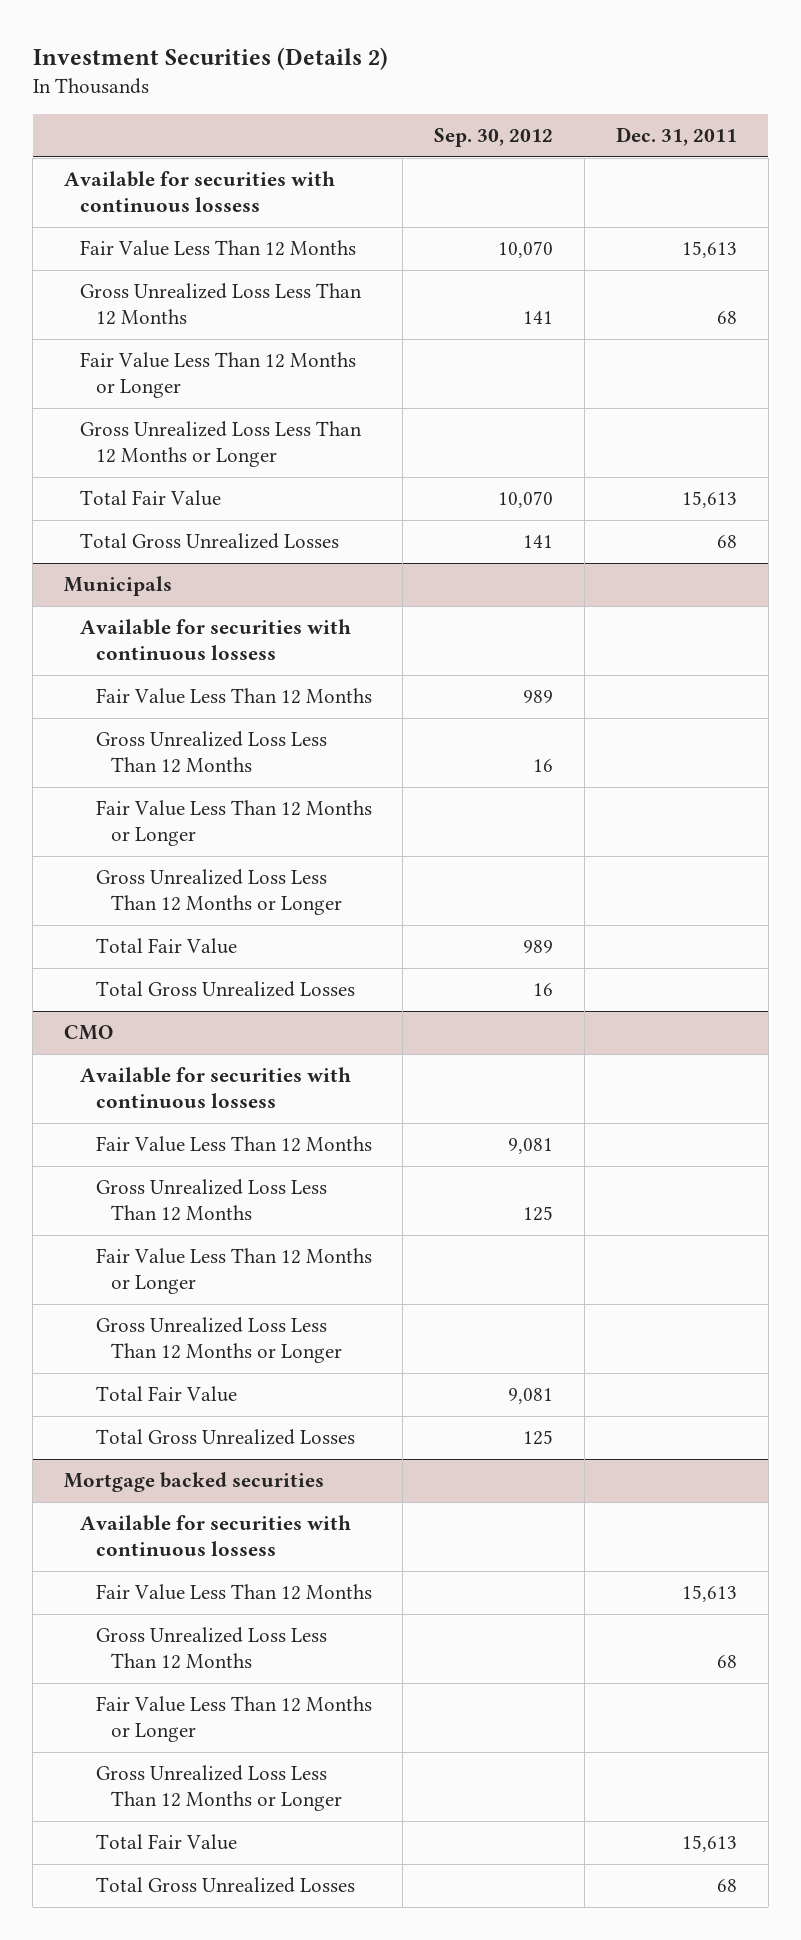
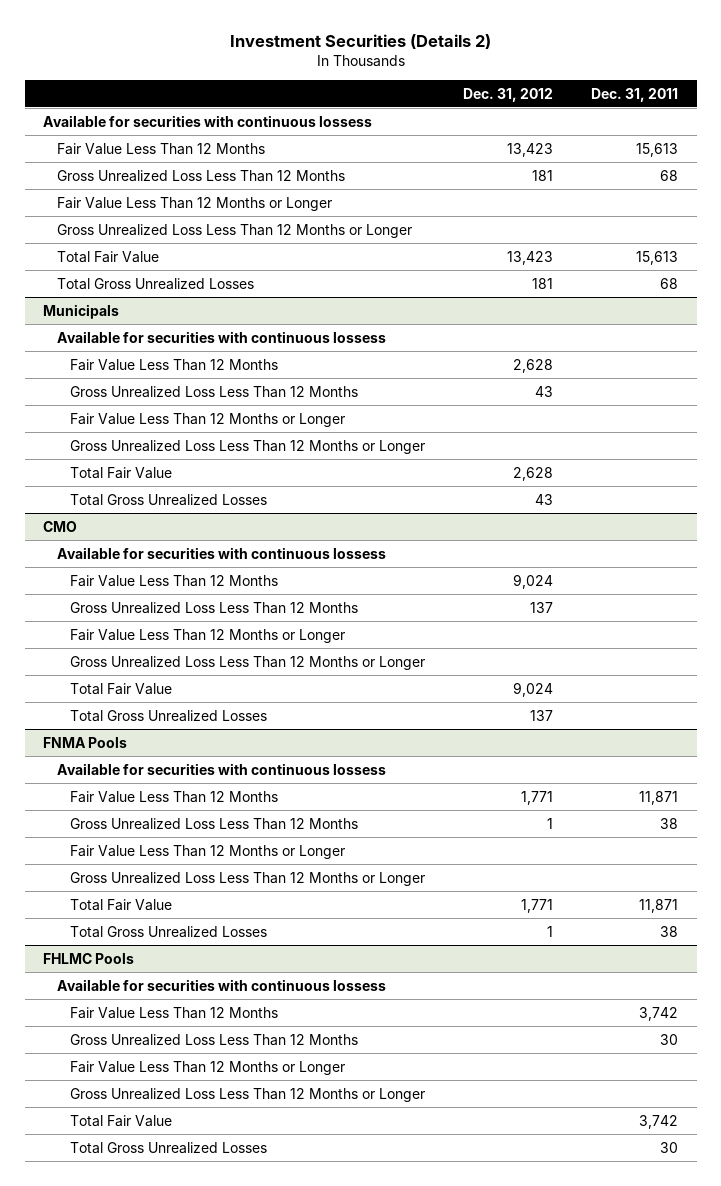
[434,128,554,148] Sep. 30, 2012 -> none
none -> [462,87,553,102] Dec. 31, 2012
[64,1472,325,1493] Mortgage backed securities -> none
[79,1515,351,1557] Available for securities with continuous lossess -> none
[95,1584,372,1601] Fair Value Less Than 12 Months -> none
[95,1627,327,1670] Gross Unrealized Loss Less Than 12 Months -> none
[95,1696,372,1743] Fair Value Less Than 12 Months or Longer -> none
[95,1765,343,1812] Gross Unrealized Loss Less Than 12 Months or Longer -> none
[95,1834,237,1851] Total Fair Value -> none
[95,1877,355,1894] Total Gross Unrealized Losses -> none
none -> [43,736,128,748] FNMA Pools
none -> [56,762,386,775] Available for securities with continuous lossess
none -> [70,790,279,803] Fair Value Less Than 12 Months
none -> [70,817,359,830] Gross Unrealized Loss Less Than 12 Months
none -> [70,844,346,859] Fair Value Less Than 12 Months or Longer
none -> [70,871,426,886] Gross Unrealized Loss Less Than 12 Months or Longer
none -> [70,898,173,911] Total Fair Value
none -> [70,925,268,938] Total Gross Unrealized Losses
none -> [43,952,135,964] FHLMC Pools
none -> [56,978,386,991] Available for securities with continuous lossess
none -> [70,1006,279,1019] Fair Value Less Than 12 Months
none -> [70,1033,359,1046] Gross Unrealized Loss Less Than 12 Months
none -> [70,1060,346,1075] Fair Value Less Than 12 Months or Longer
none -> [70,1087,426,1102] Gross Unrealized Loss Less Than 12 Months or Longer
none -> [70,1114,173,1127] Total Fair Value
none -> [70,1141,268,1154] Total Gross Unrealized Losses

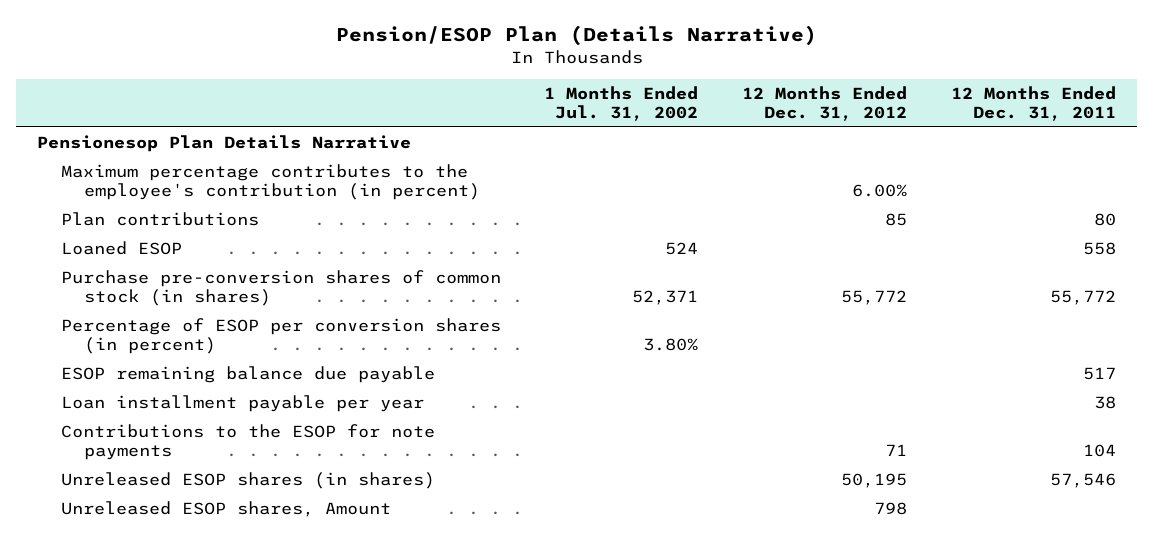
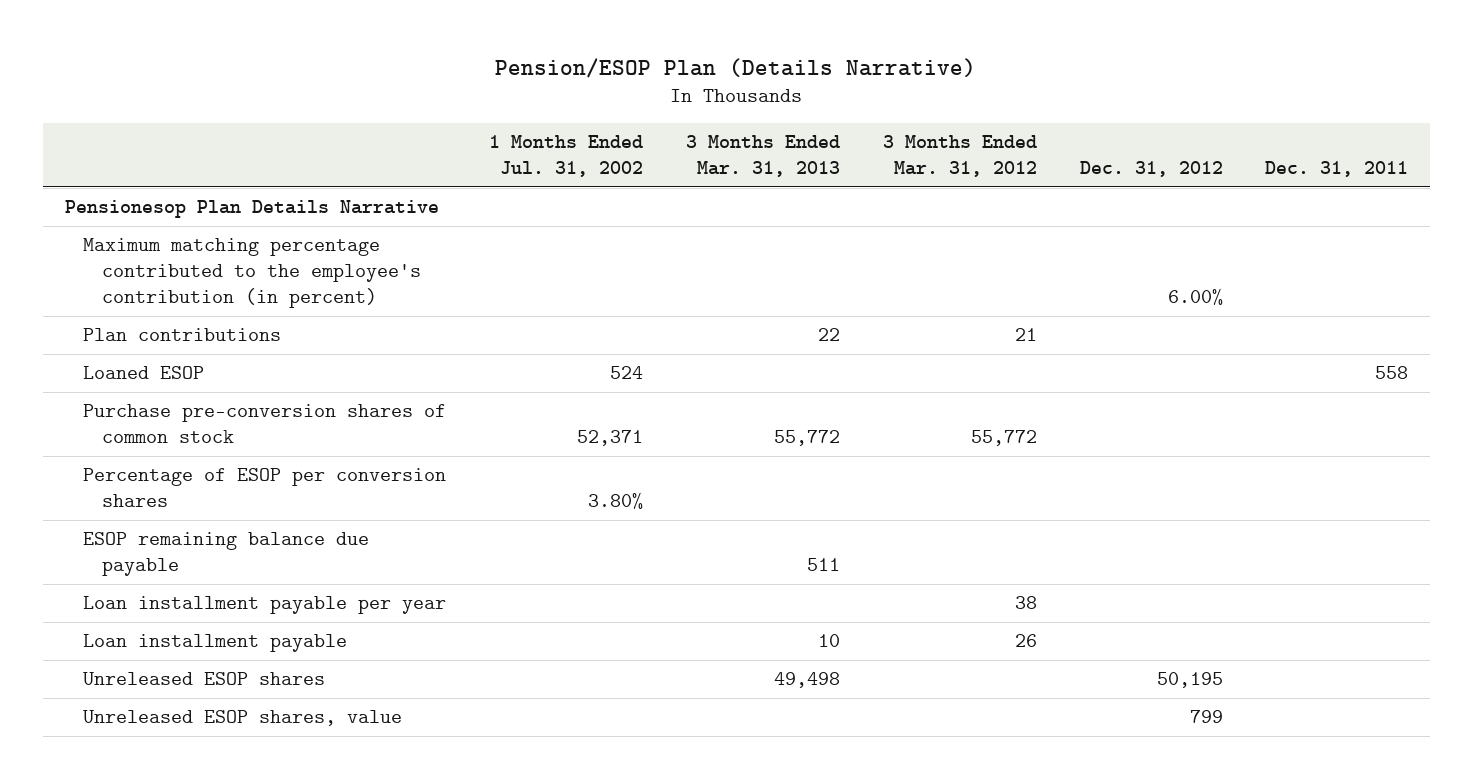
[742,85,908,122] 12 Months Ended Dec. 31, 2012 -> none
[950,85,1116,122] 12 Months Ended Dec. 31, 2011 -> none
none -> [685,134,840,178] 3 Months Ended Mar. 31, 2013
none -> [882,134,1037,178] 3 Months Ended Mar. 31, 2012
none -> [1079,161,1223,178] Dec. 31, 2012
none -> [1265,161,1409,178] Dec. 31, 2011
[60,164,481,201] Maximum percentage contributes to the employee's contribution (in percent) -> [83,238,421,309] Maximum matching percentage contributed to the employee's contribution (in percent)
[60,270,501,307] Purchase pre-conversion shares of common stock (in shares) -> [83,404,447,444] Purchase pre-conversion shares of common stock
[60,318,501,355] Percentage of ESOP per conversion shares (in percent) -> [83,468,447,508] Percentage of ESOP per conversion shares
[60,424,435,461] Contributions to the ESOP for note payments -> none
none -> [83,634,348,653] Loan installment payable
[60,472,435,490] Unreleased ESOP shares (in shares) -> [83,672,326,686] Unreleased ESOP shares
[60,501,391,518] Unreleased ESOP shares, Amount -> [83,710,403,727] Unreleased ESOP shares, value

